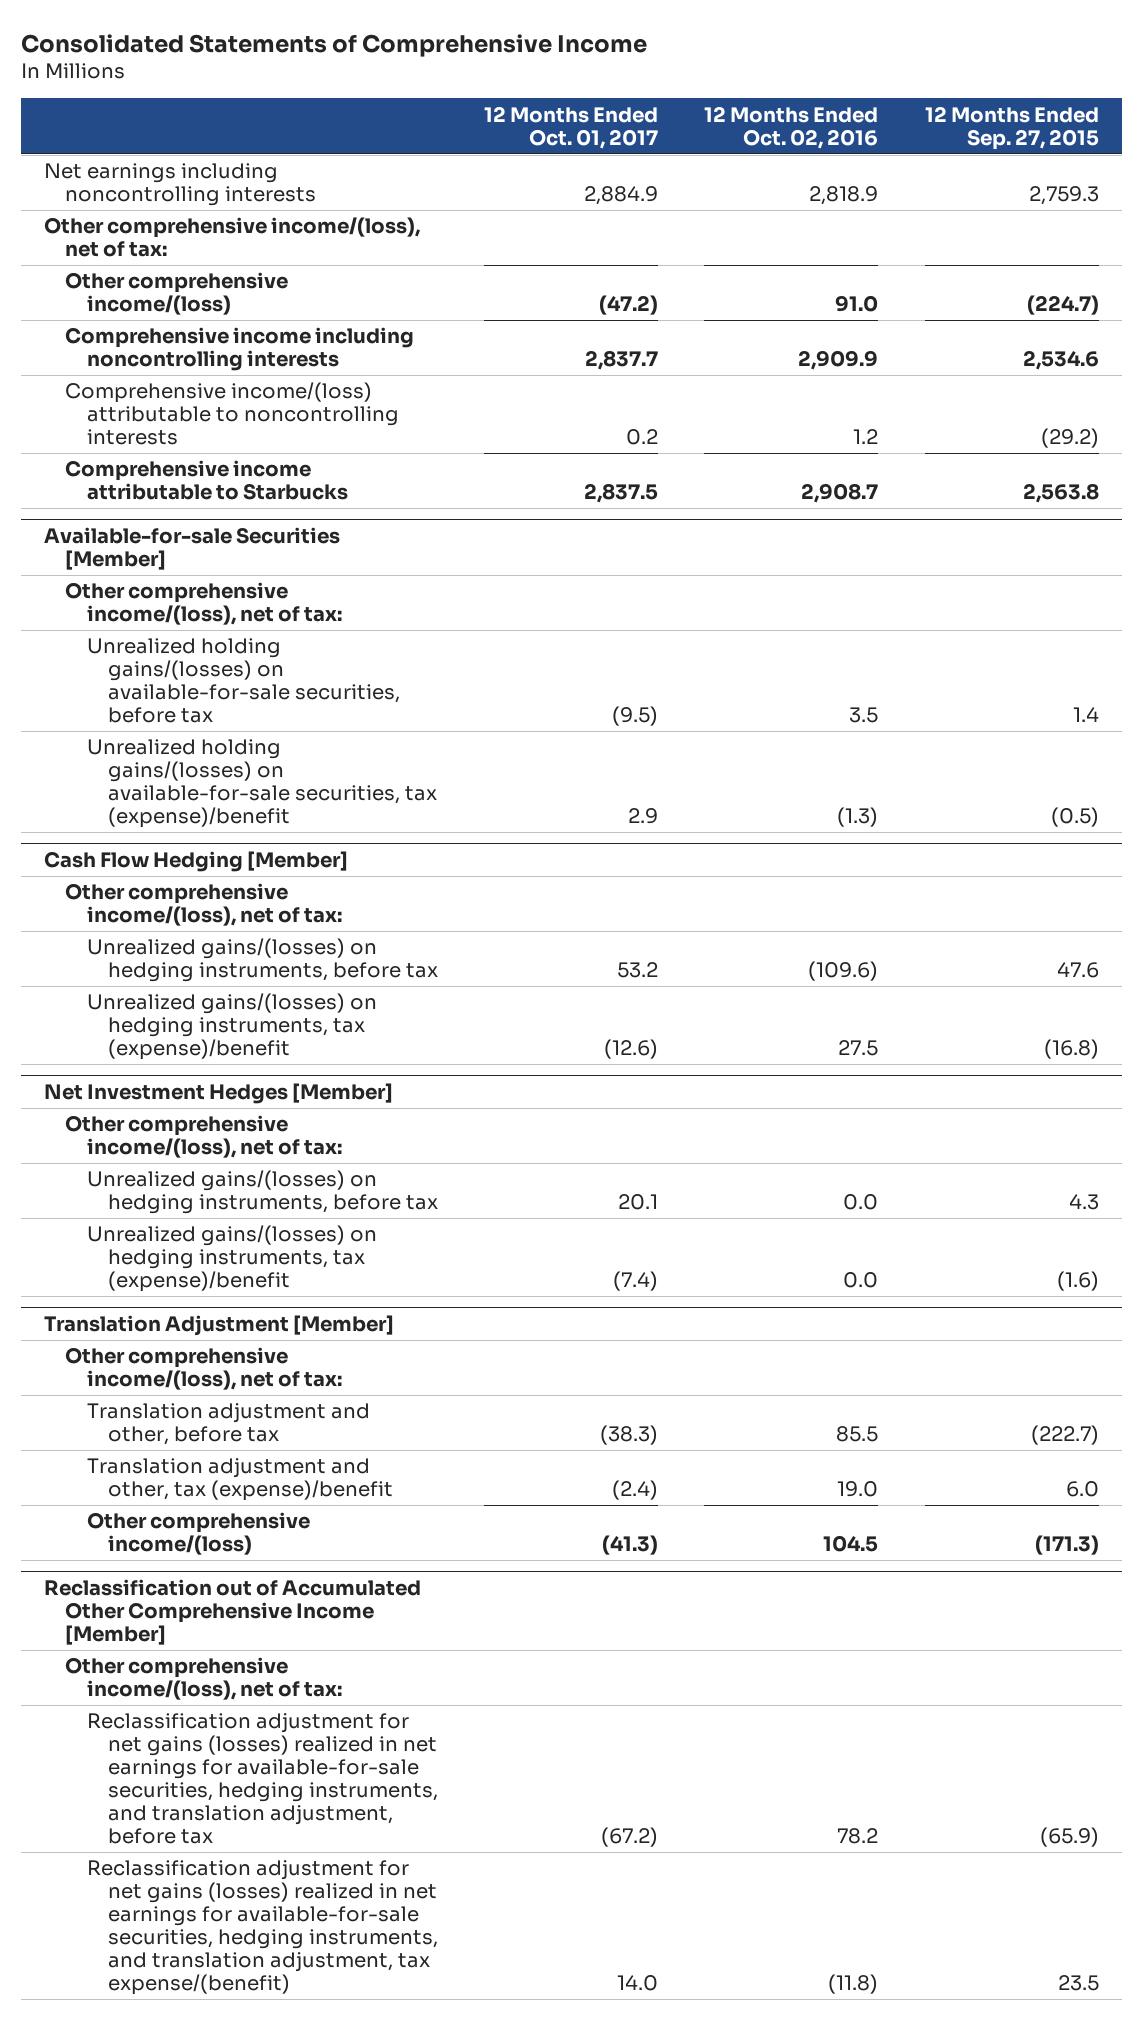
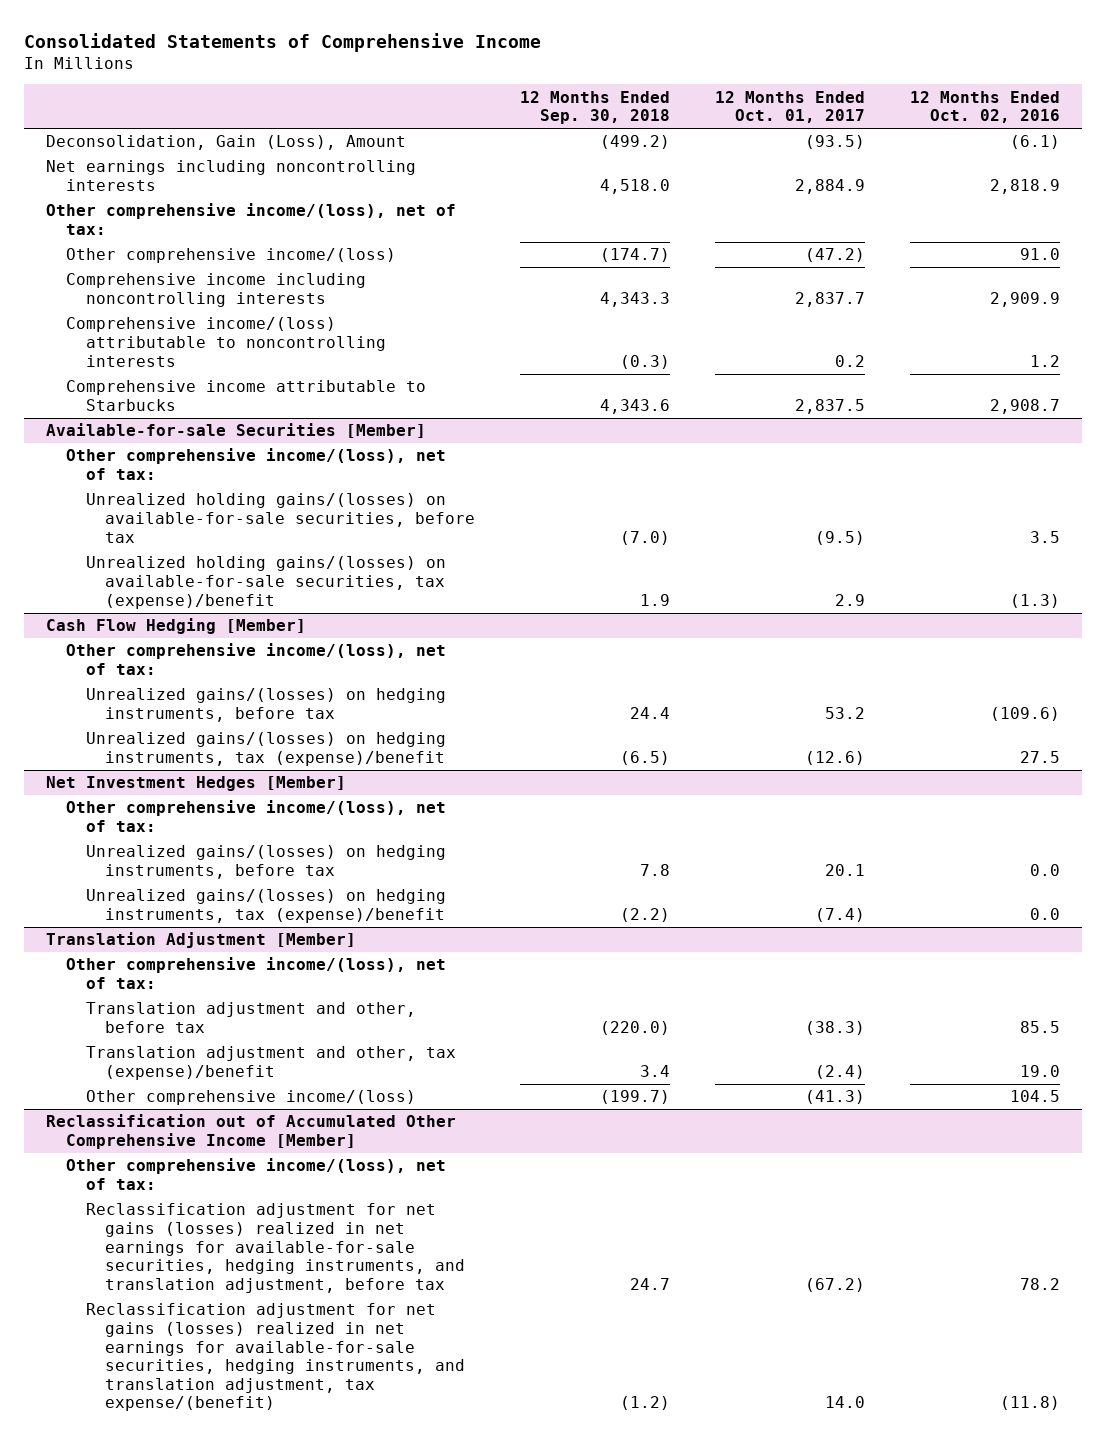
[924,105,1099,150] 12 Months Ended Sep. 27, 2015 -> none
none -> [519,90,670,125] 12 Months Ended Sep. 30, 2018
none -> [46,135,407,151] Deconsolidation, Gain (Loss), Amount

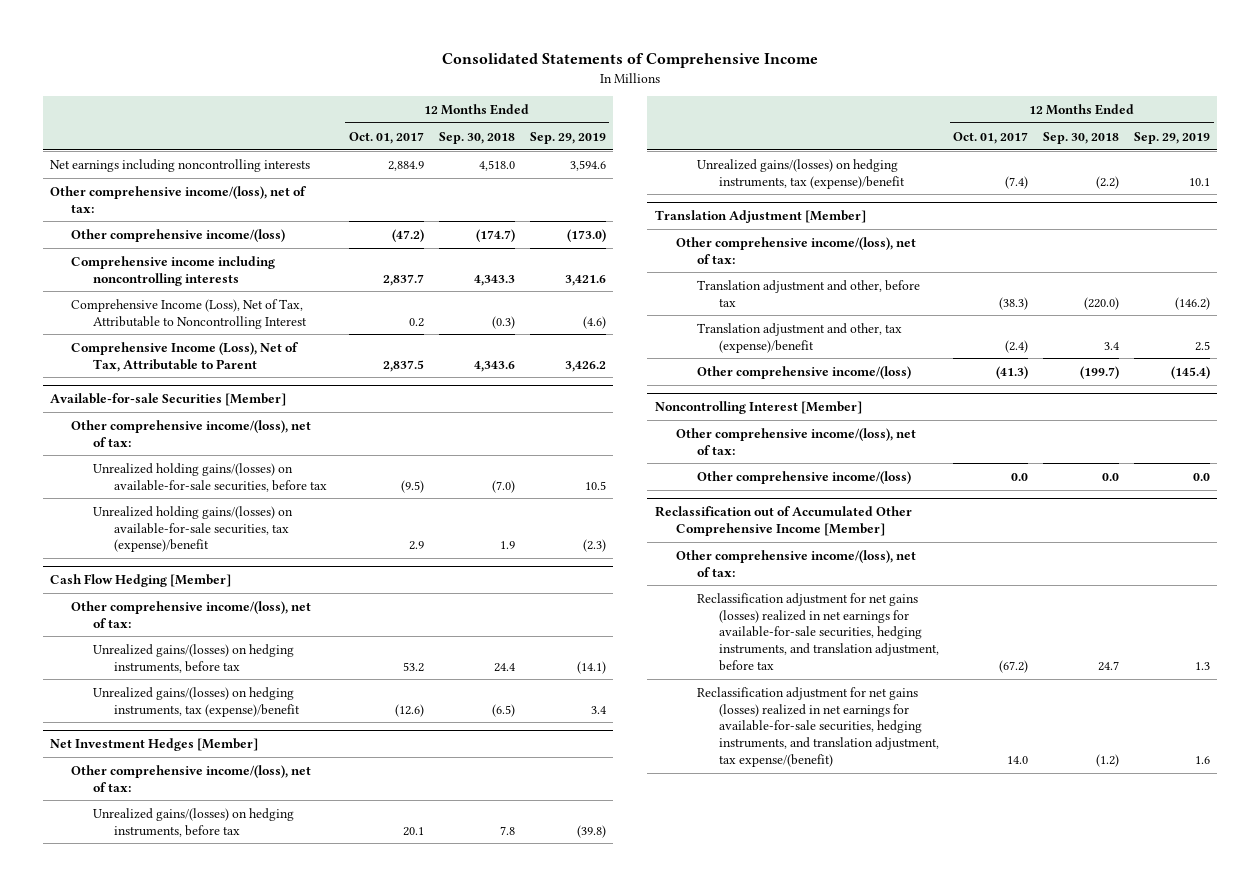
[909,90,1060,124] 12 Months Ended Oct. 02, 2016 -> none
none -> [529,131,606,144] Sep. 29, 2019
[46,135,407,151] Deconsolidation, Gain (Loss), Amount -> none
[66,317,386,367] Comprehensive income/(loss) attributable to noncontrolling interests -> [71,298,307,329] Comprehensive Income (Loss), Net of Tax, Attributable to Noncontrolling Interest
[66,380,427,411] Comprehensive income attributable to Starbucks -> [71,341,300,372] Comprehensive Income (Loss), Net of Tax, Attributable to Parent
none -> [654,401,862,415] Noncontrolling Interest [Member]
none -> [675,427,916,455] Other comprehensive income/(loss), net of tax:
none -> [697,470,912,484] Other comprehensive income/(loss)

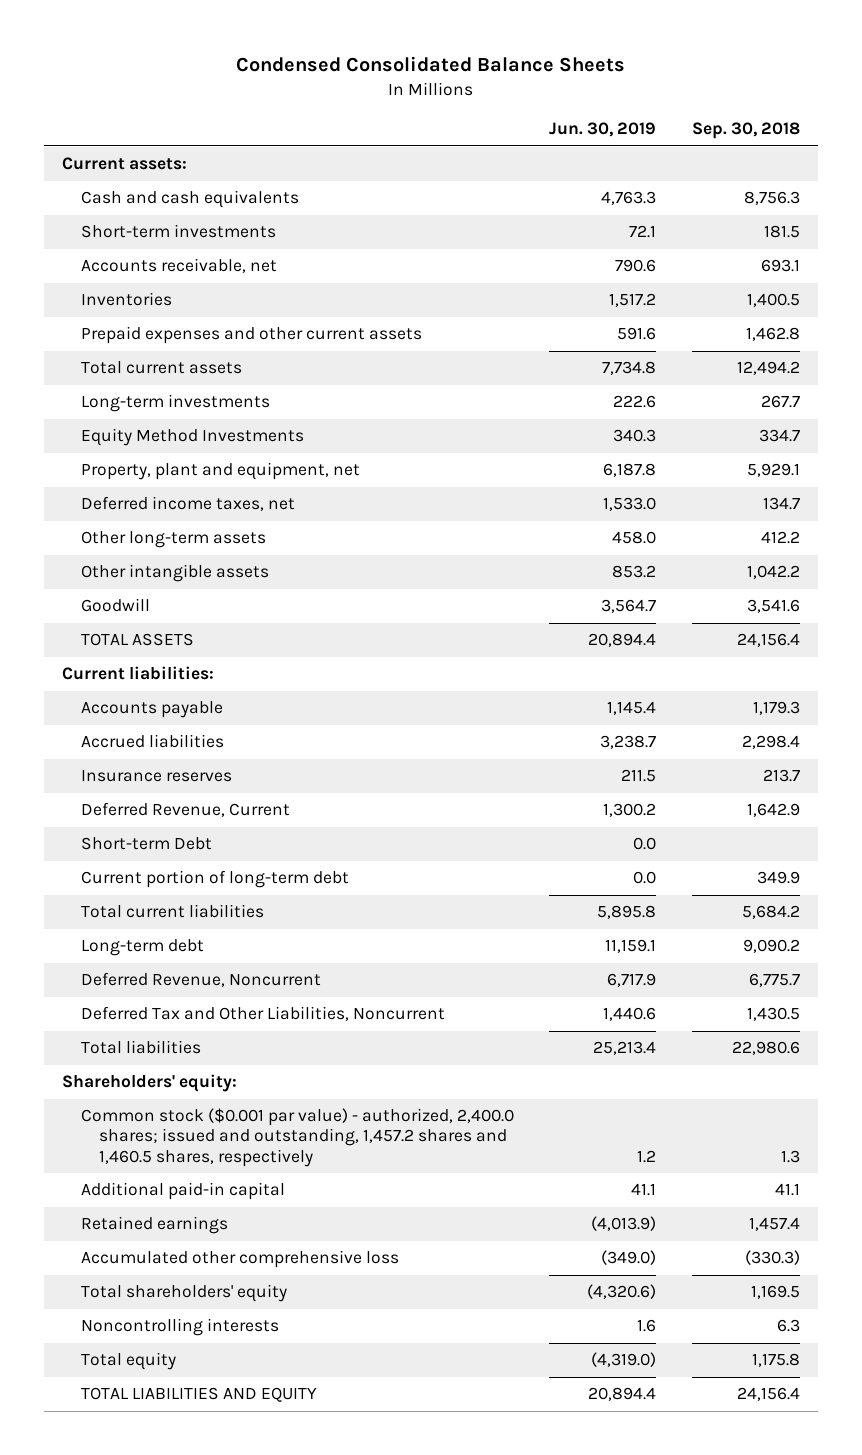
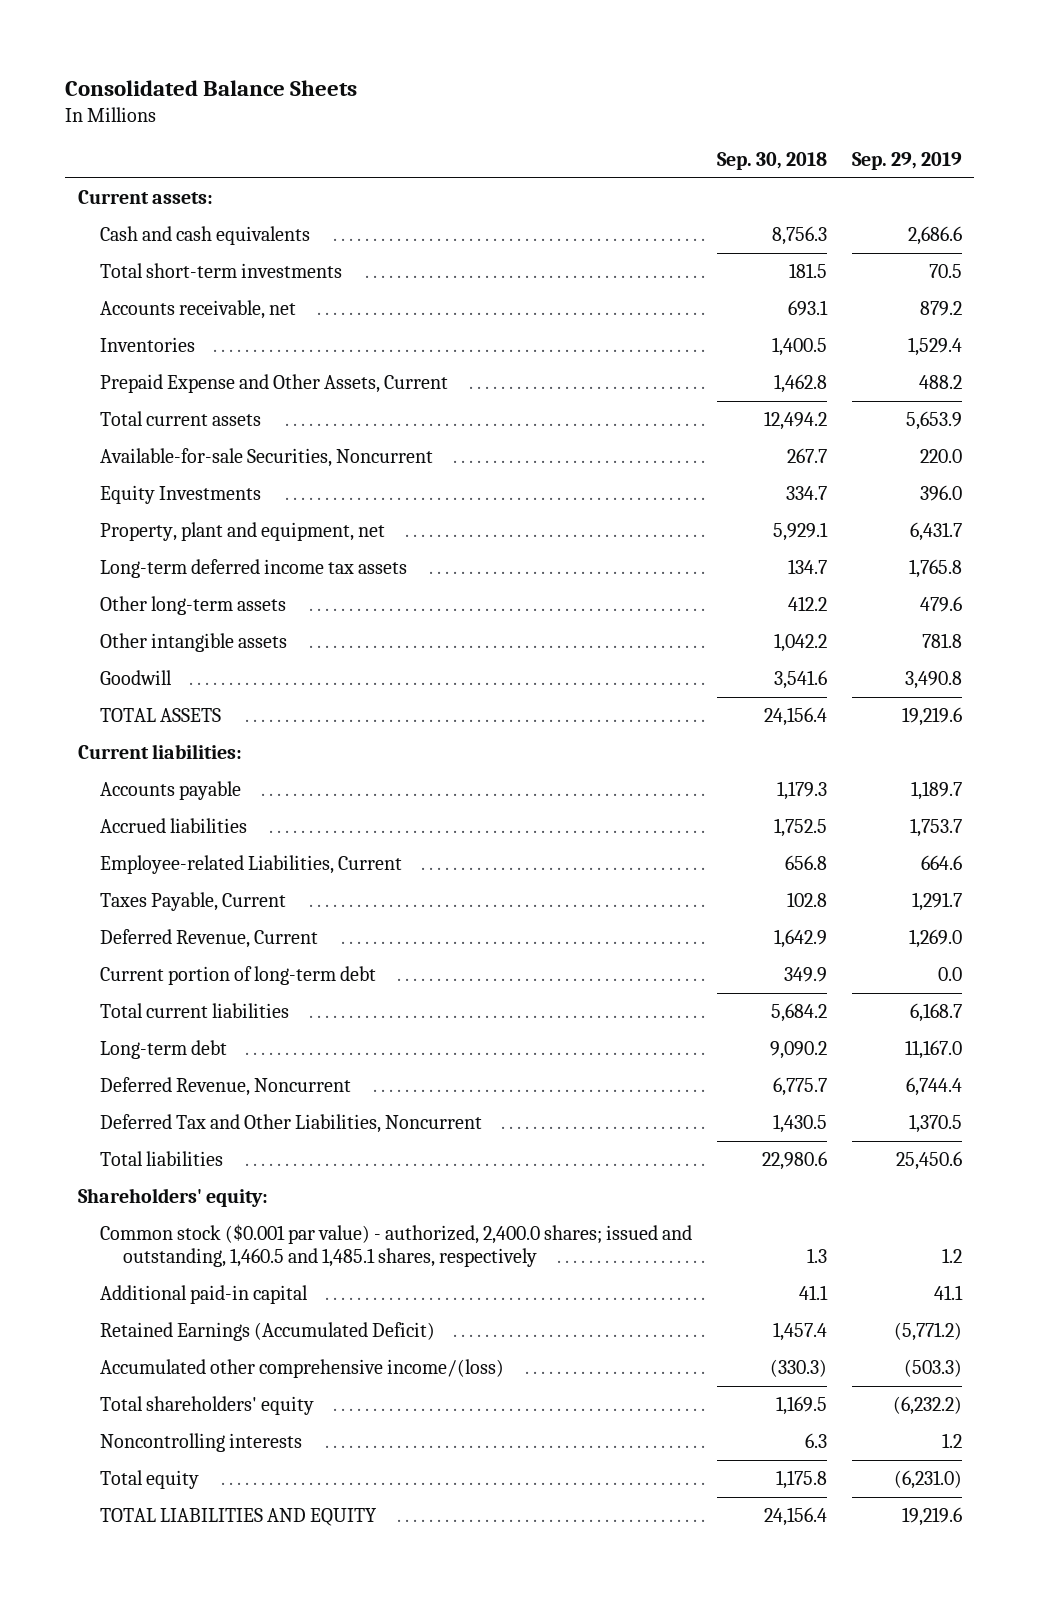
[235,56,625,73] Condensed Consolidated Balance Sheets -> [65,79,358,96] Consolidated Balance Sheets
[549,122,657,138] Jun. 30, 2019 -> none
none -> [851,152,962,171] Sep. 29, 2019
[80,224,276,239] Short-term investments -> [100,262,343,278] Total short-term investments
[80,326,422,345] Prepaid expenses and other current assets -> [100,373,449,393] Prepaid Expense and Other Assets, Current
[80,394,270,413] Long-term investments -> [100,447,434,467] Available-for-sale Securities, Noncurrent
[80,428,304,447] Equity Method Investments -> [100,484,262,504] Equity Investments
[80,496,295,512] Deferred income taxes, net -> [100,558,408,578] Long-term deferred income tax assets
[80,770,232,783] Insurance reserves -> none
[741,735,800,750] 2,298.4 -> [773,817,827,837] 1,752.5
none -> [100,854,403,874] Employee-related Liabilities, Current
none -> [100,891,287,911] Taxes Payable, Current
[80,837,212,851] Short-term Debt -> none
[80,1108,514,1167] Common stock ($0.001 par value) - authorized, 2,400.0 shares; issued and outstanding, 1,457.2 shares and 1,460.5 shares, respectively -> [100,1223,693,1268] Common stock ($0.001 par value) - authorized, 2,400.0 shares; issued and outstanding, 1,460.5 and 1,485.1 shares, respectively
[80,1216,228,1235] Retained earnings -> [100,1321,436,1341] Retained Earnings (Accumulated Deficit)
[80,1250,399,1269] Accumulated other comprehensive loss -> [100,1358,505,1378] Accumulated other comprehensive income/(loss)

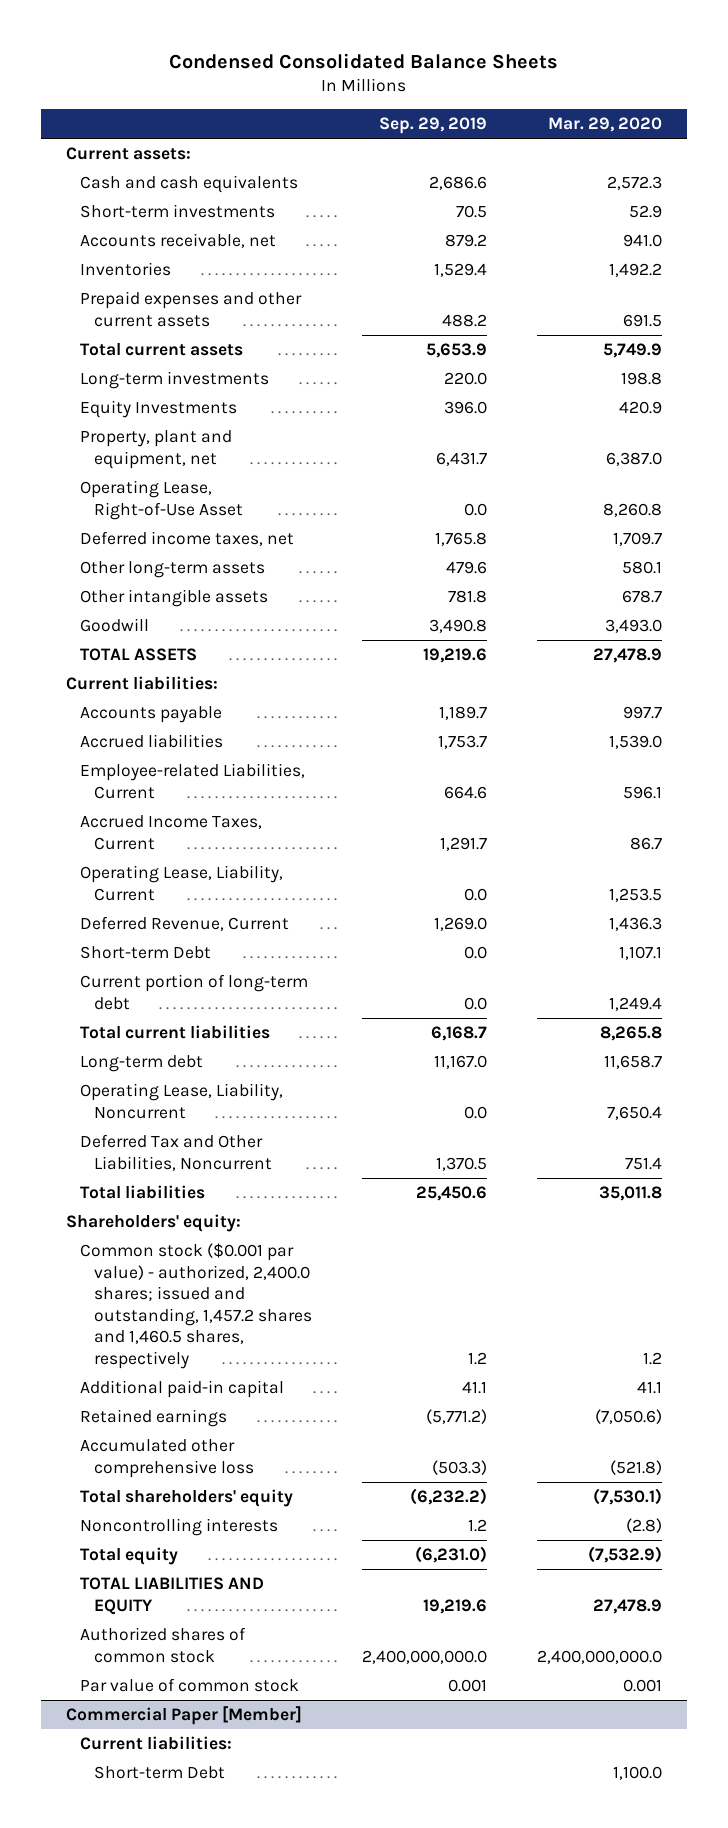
[65,79,358,96] Consolidated Balance Sheets -> [168,52,558,69] Condensed Consolidated Balance Sheets
[716,152,827,171] Sep. 30, 2018 -> none
none -> [548,116,663,132] Mar. 29, 2020
[100,262,343,278] Total short-term investments -> [79,204,275,219] Short-term investments
[100,373,449,393] Prepaid Expense and Other Assets, Current -> [79,291,302,327] Prepaid expenses and other current assets
[100,447,434,467] Available-for-sale Securities, Noncurrent -> [79,371,269,390] Long-term investments
none -> [79,480,243,520] Operating Lease, Right-of-Use Asset
[100,558,408,578] Long-term deferred income tax assets -> [79,531,294,547] Deferred income taxes, net
[100,891,287,911] Taxes Payable, Current -> [79,815,262,850] Accrued Income Taxes, Current
none -> [79,865,283,901] Operating Lease, Liability, Current
none -> [79,946,211,960] Short-term Debt
[100,1076,352,1096] Deferred Revenue, Noncurrent -> none
none -> [79,1083,283,1119] Operating Lease, Liability, Noncurrent
[100,1223,693,1268] Common stock ($0.001 par value) - authorized, 2,400.0 shares; issued and outstanding, 1,460.5 and 1,485.1 shares, respectively -> [79,1243,312,1370] Common stock ($0.001 par value) - authorized, 2,400.0 shares; issued and outstanding, 1,457.2 shares and 1,460.5 shares, respectively
[100,1321,436,1341] Retained Earnings (Accumulated Deficit) -> [79,1409,227,1428] Retained earnings
[100,1358,505,1378] Accumulated other comprehensive income/(loss) -> [79,1439,254,1478] Accumulated other comprehensive loss
none -> [79,1627,246,1663] Authorized shares of common stock
none -> [79,1678,299,1693] Par value of common stock
none -> [65,1706,302,1726] Commercial Paper [Member]
none -> [79,1736,232,1751] Current liabilities:
none -> [93,1766,225,1780] Short-term Debt

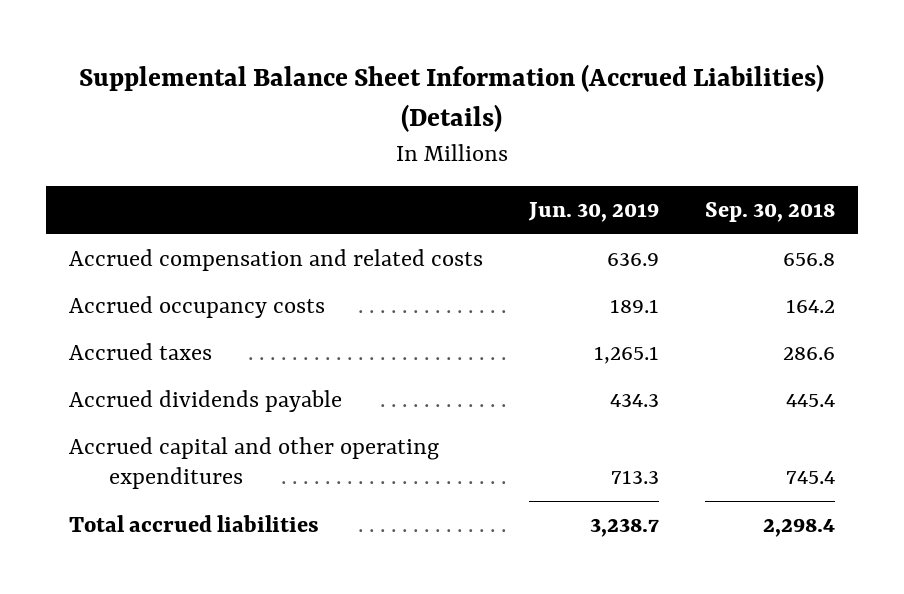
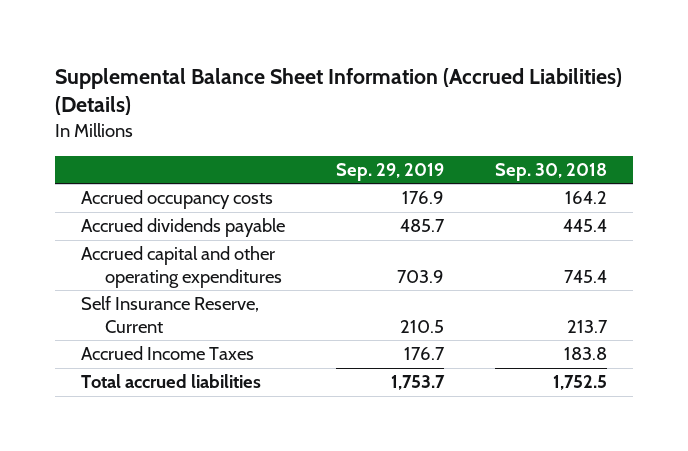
[527,202,659,223] Jun. 30, 2019 -> none
none -> [335,163,444,182] Sep. 29, 2019
[68,249,483,272] Accrued compensation and related costs -> none
[68,343,212,361] Accrued taxes -> none
none -> [80,296,259,333] Self Insurance Reserve, Current
none -> [80,346,254,361] Accrued Income Taxes
[762,518,835,538] 2,298.4 -> [553,375,608,391] 1,752.5

